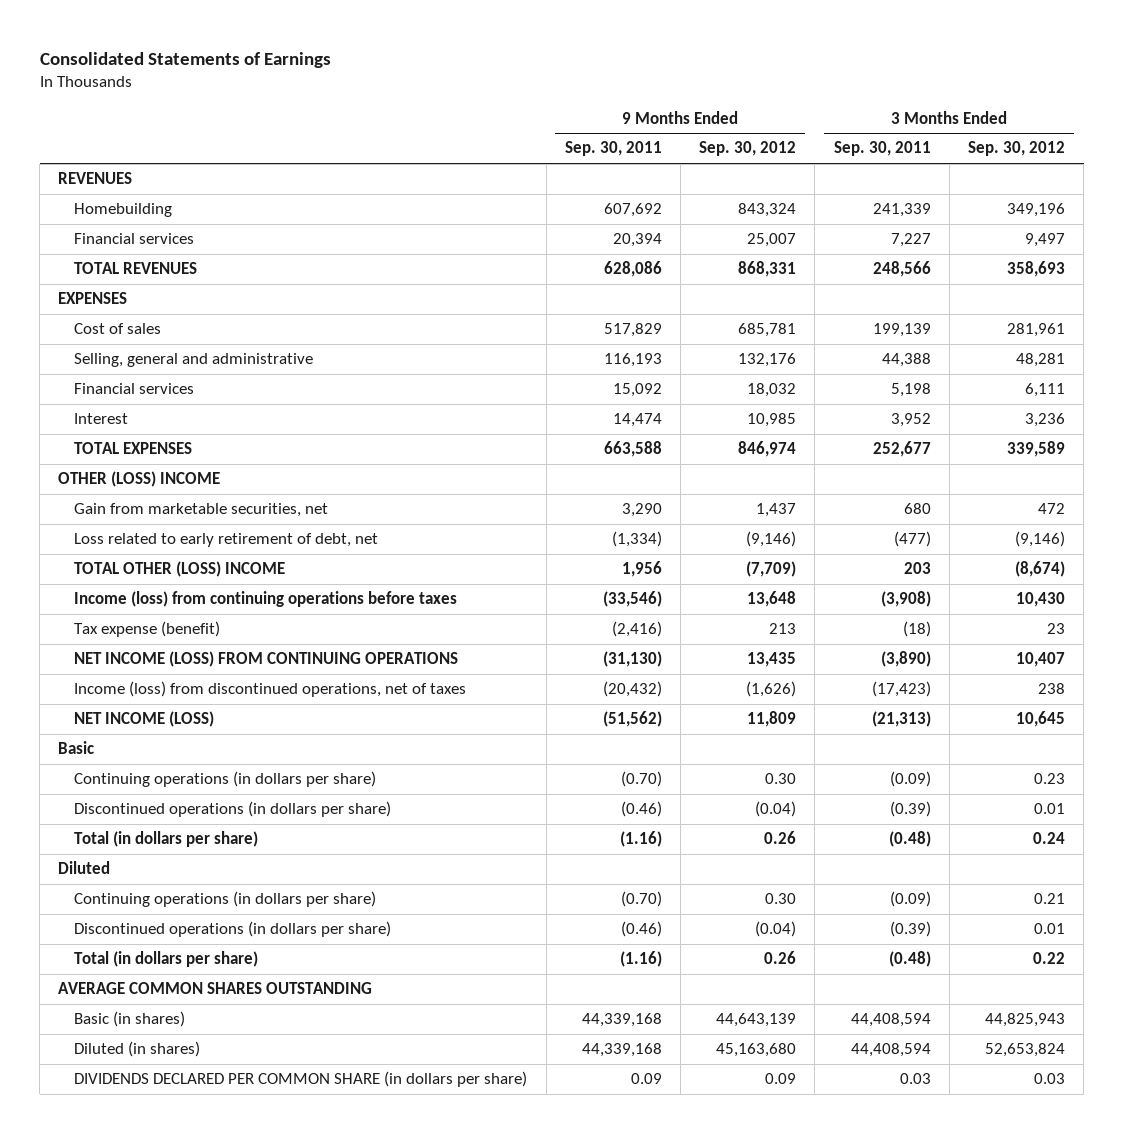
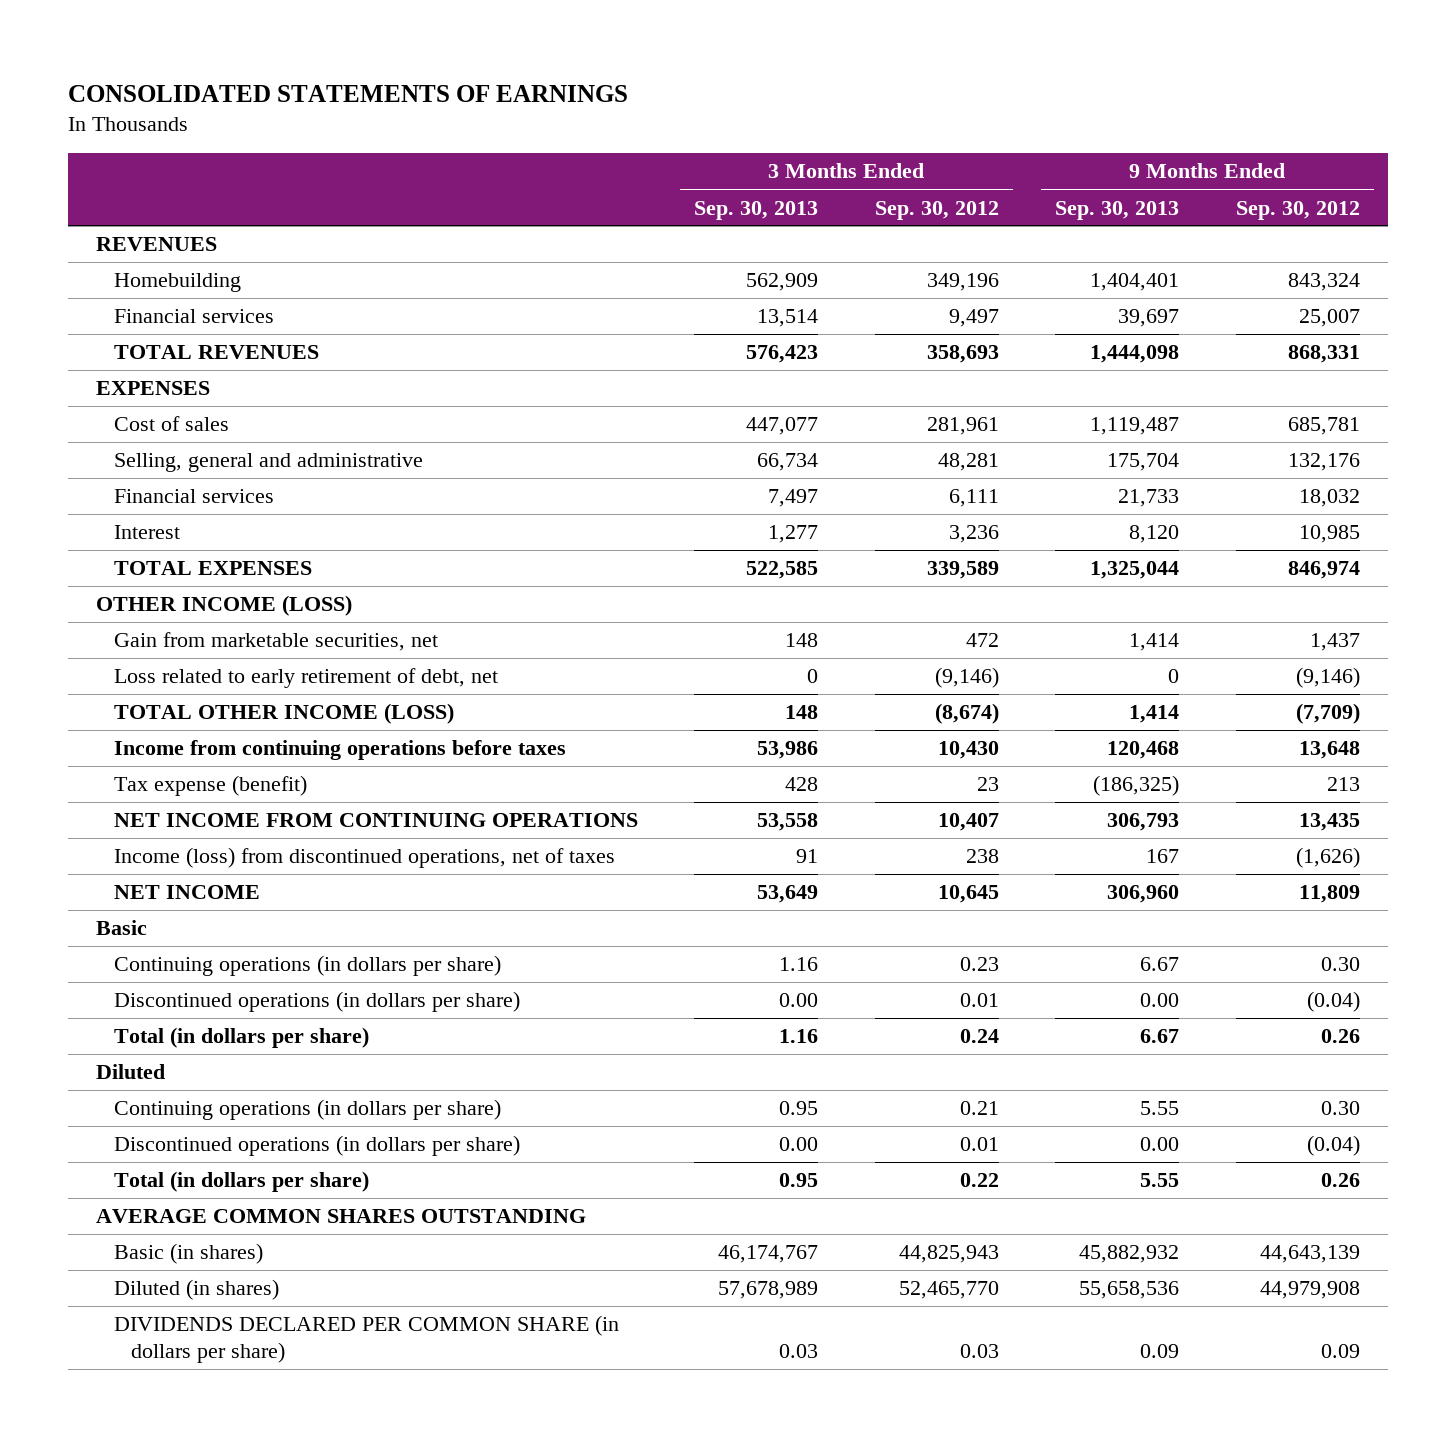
[39,51,331,68] Consolidated Statements of Earnings -> [67,84,628,102] CONSOLIDATED STATEMENTS OF EARNINGS
[564,141,662,157] Sep. 30, 2011 -> none
[833,141,931,157] Sep. 30, 2011 -> none
none -> [694,200,819,220] Sep. 30, 2013
none -> [1055,200,1180,220] Sep. 30, 2013
[58,471,221,488] OTHER (LOSS) INCOME -> [95,595,352,617] OTHER INCOME (LOSS)
[74,561,286,578] TOTAL OTHER (LOSS) INCOME -> [113,703,454,725] TOTAL OTHER INCOME (LOSS)
[74,591,458,608] Income (loss) from continuing operations before taxes -> [113,740,566,761] Income from continuing operations before taxes
[74,651,459,668] NET INCOME (LOSS) FROM CONTINUING OPERATIONS -> [113,813,638,828] NET INCOME FROM CONTINUING OPERATIONS
[74,711,215,728] NET INCOME (LOSS) -> [113,885,260,900] NET INCOME
[716,1043,797,1058] 45,163,680 -> [1259,1281,1360,1300] 44,979,908
[984,1043,1065,1058] 52,653,824 -> [898,1281,999,1300] 52,465,770

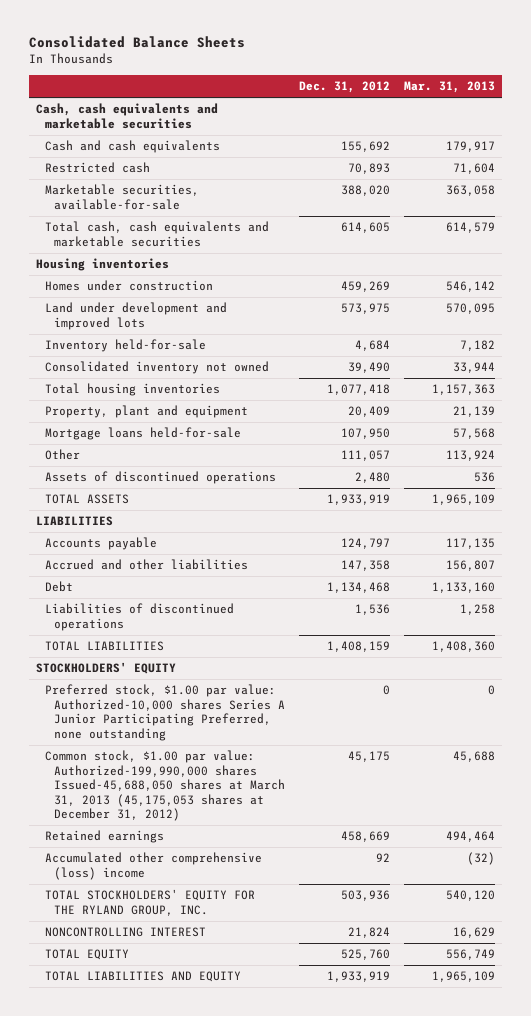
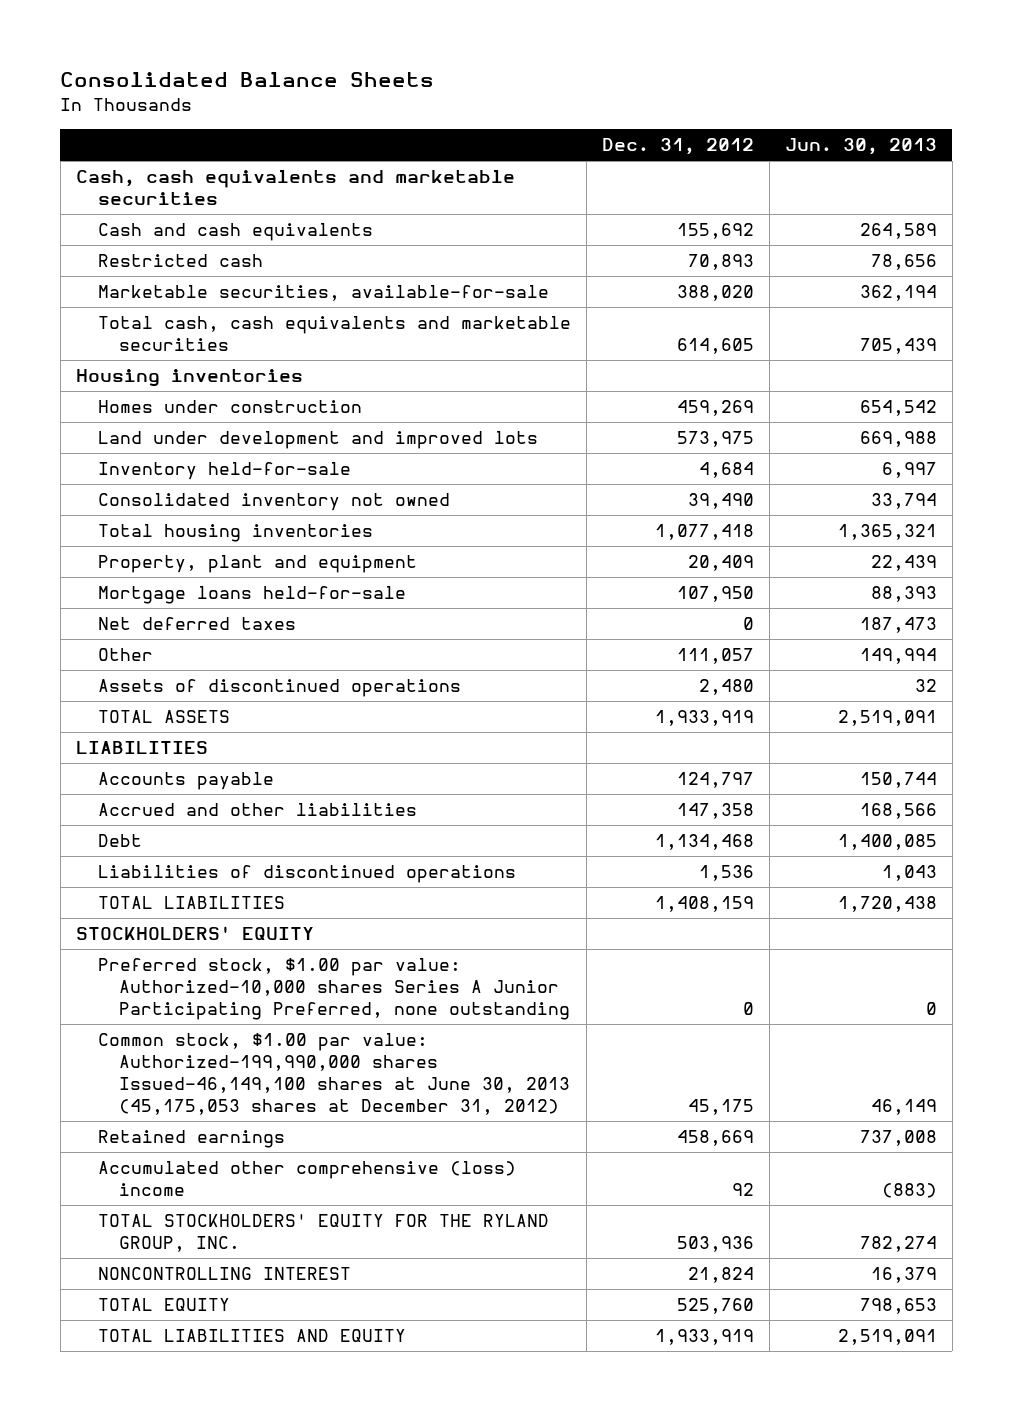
[404,81,496,94] Mar. 31, 2013 -> none
none -> [784,138,937,156] Jun. 30, 2013
none -> [97,617,296,631] Net deferred taxes
[44,750,285,822] Common stock, $1.00 par value: Authorized-199,990,000 shares Issued-45,688,050 shares at March 31, 2013 (45,175,053 shares at December 31, 2012) -> [97,1033,571,1116] Common stock, $1.00 par value: Authorized-199,990,000 shares Issued-46,149,100 shares at June 30, 2013 (45,175,053 shares at December 31, 2012)

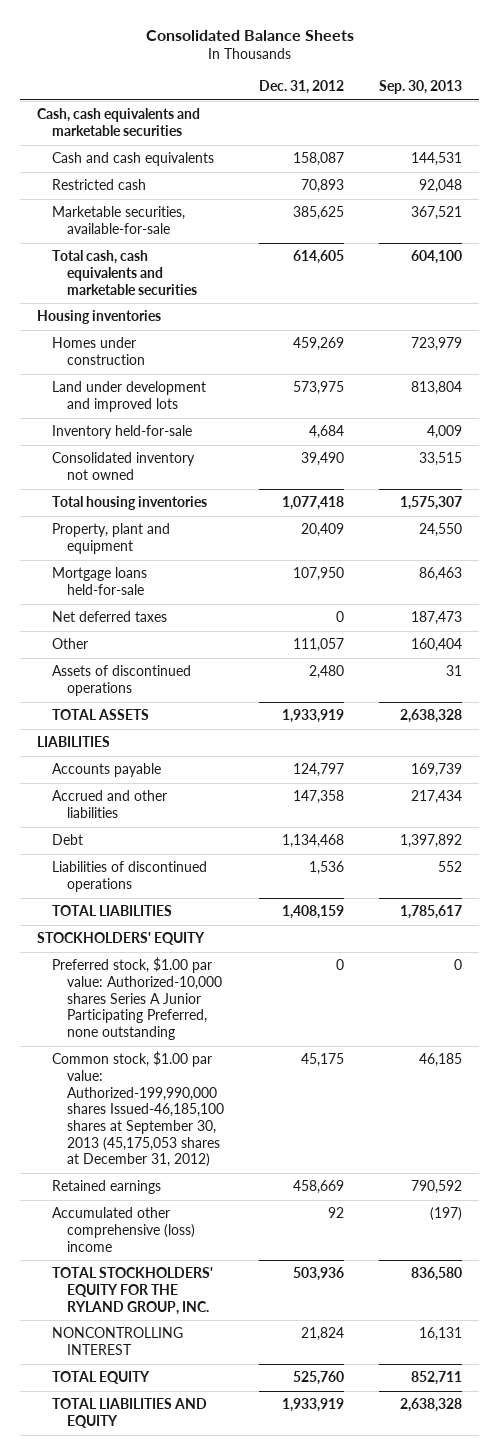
[784,138,937,156] Jun. 30, 2013 -> none
none -> [379,79,463,94] Sep. 30, 2013
[676,223,754,240] 155,692 -> [293,152,345,167] 158,087
[676,285,754,302] 388,020 -> [293,206,345,221] 385,625
[97,1033,571,1116] Common stock, $1.00 par value: Authorized-199,990,000 shares Issued-46,149,100 shares at June 30, 2013 (45,175,053 shares at December 31, 2012) -> [52,1051,225,1168] Common stock, $1.00 par value: Authorized-199,990,000 shares Issued-46,185,100 shares at September 30, 2013 (45,175,053 shares at December 31, 2012)

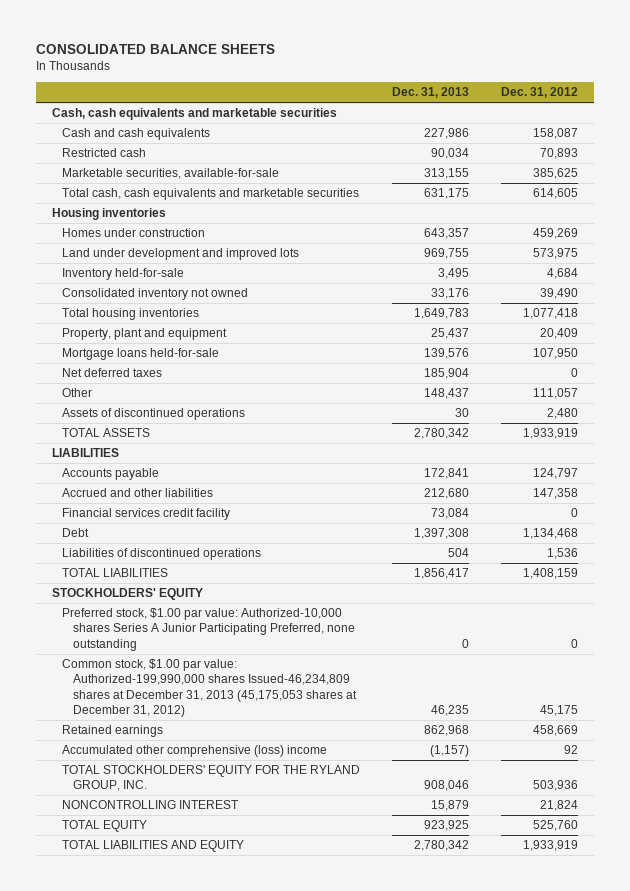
[145,29,354,41] Consolidated Balance Sheets -> [35,44,275,55] CONSOLIDATED BALANCE SHEETS
[379,79,463,94] Sep. 30, 2013 -> none
none -> [392,87,470,99] Dec. 31, 2013
none -> [62,508,231,521] Financial services credit facility
[52,1051,225,1168] Common stock, $1.00 par value: Authorized-199,990,000 shares Issued-46,185,100 shares at September 30, 2013 (45,175,053 shares at December 31, 2012) -> [62,659,357,718] Common stock, $1.00 par value: Authorized-199,990,000 shares Issued-46,234,809 shares at December 31, 2013 (45,175,053 shares at December 31, 2012)

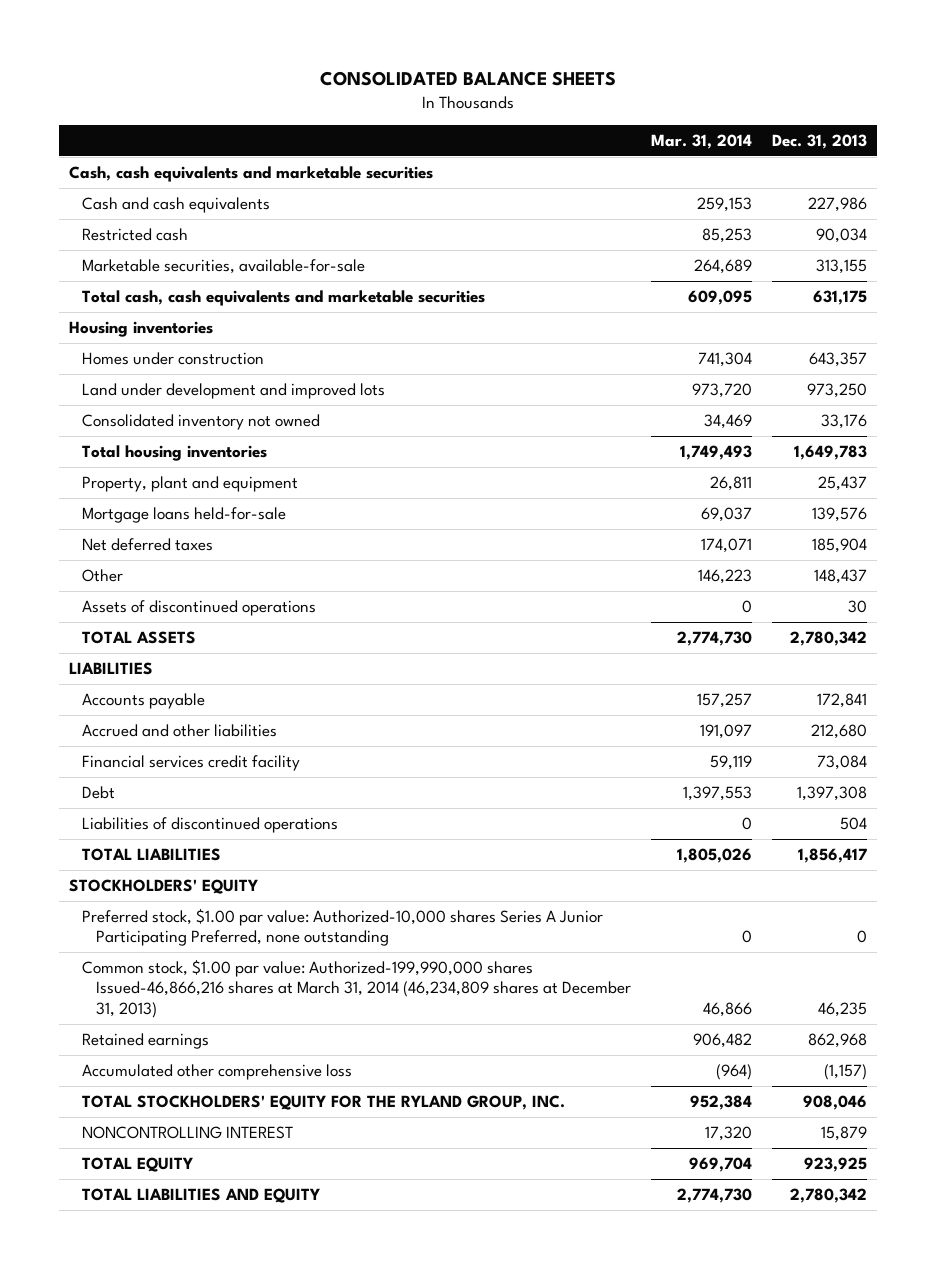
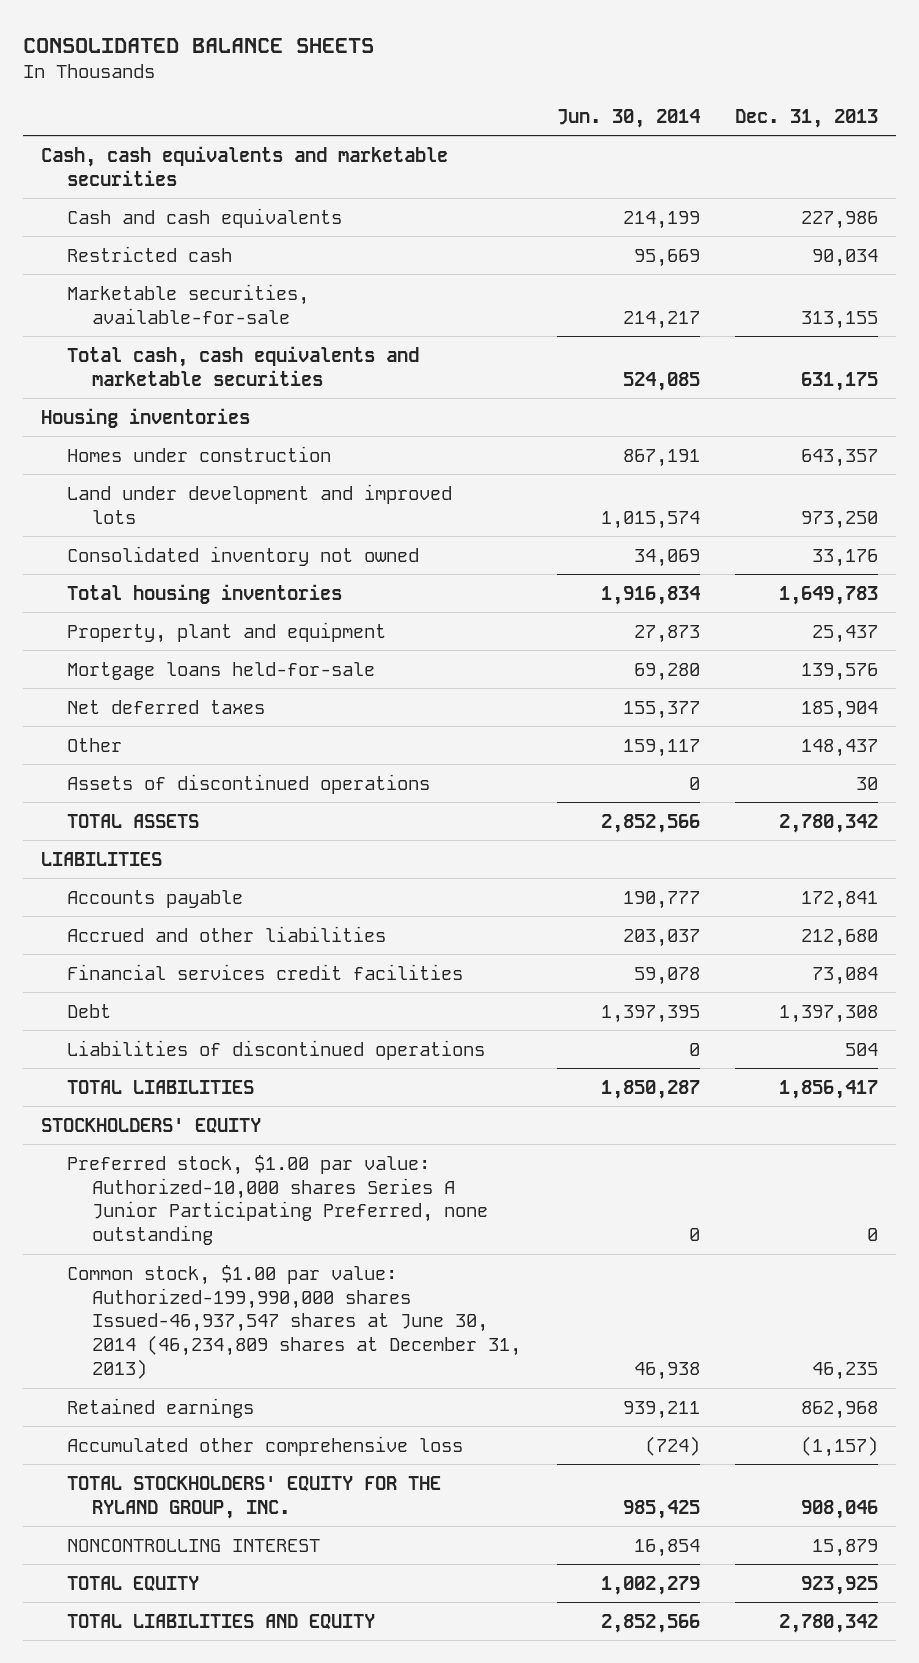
[650,134,752,150] Mar. 31, 2014 -> none
none -> [556,108,700,128] Jun. 30, 2014
[82,754,301,771] Financial services credit facility -> [66,963,463,980] Financial services credit facilities
[82,958,631,1019] Common stock, $1.00 par value: Authorized-199,990,000 shares Issued-46,866,216 shares at March 31, 2014 (46,234,809 shares at December 31, 2013) -> [66,1264,522,1380] Common stock, $1.00 par value: Authorized-199,990,000 shares Issued-46,937,547 shares at June 30, 2014 (46,234,809 shares at December 31, 2013)

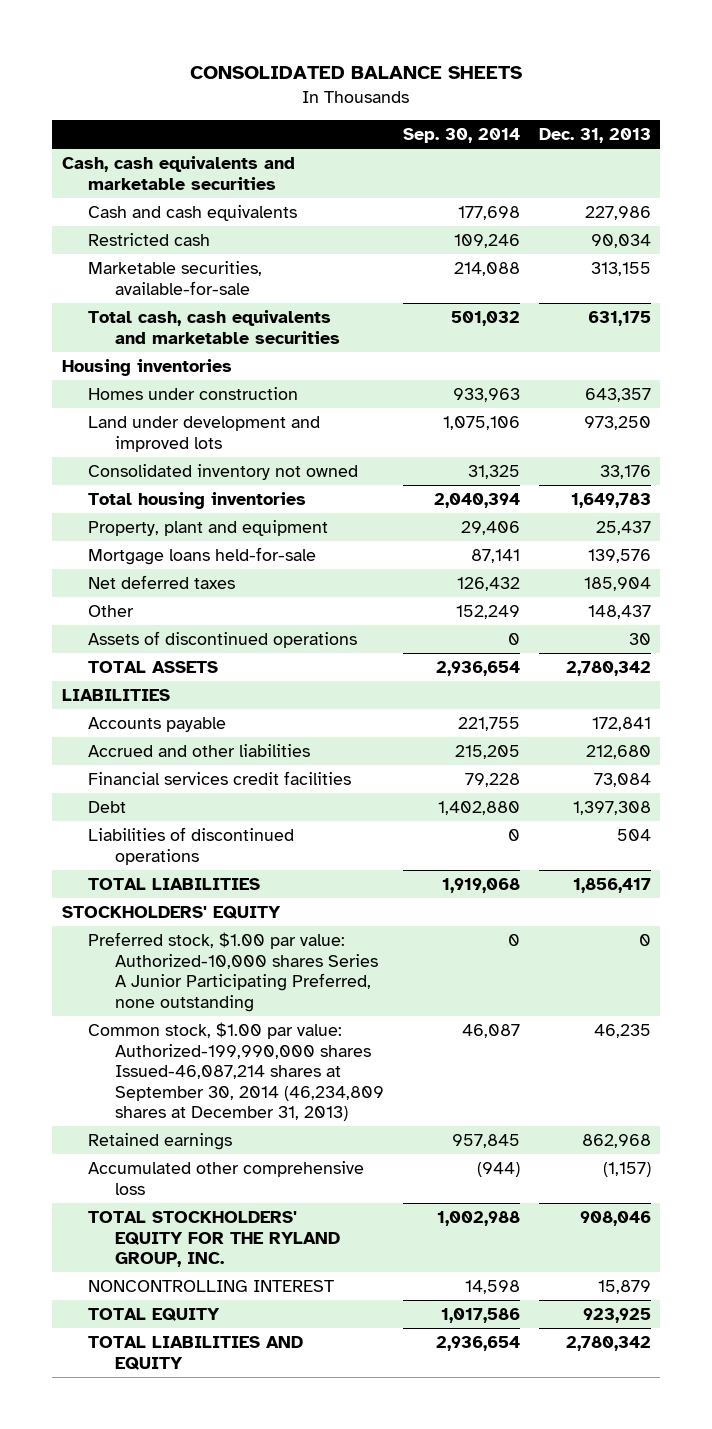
[556,108,700,128] Jun. 30, 2014 -> none
none -> [402,128,520,144] Sep. 30, 2014
[66,1264,522,1380] Common stock, $1.00 par value: Authorized-199,990,000 shares Issued-46,937,547 shares at June 30, 2014 (46,234,809 shares at December 31, 2013) -> [88,1021,384,1122] Common stock, $1.00 par value: Authorized-199,990,000 shares Issued-46,087,214 shares at September 30, 2014 (46,234,809 shares at December 31, 2013)

